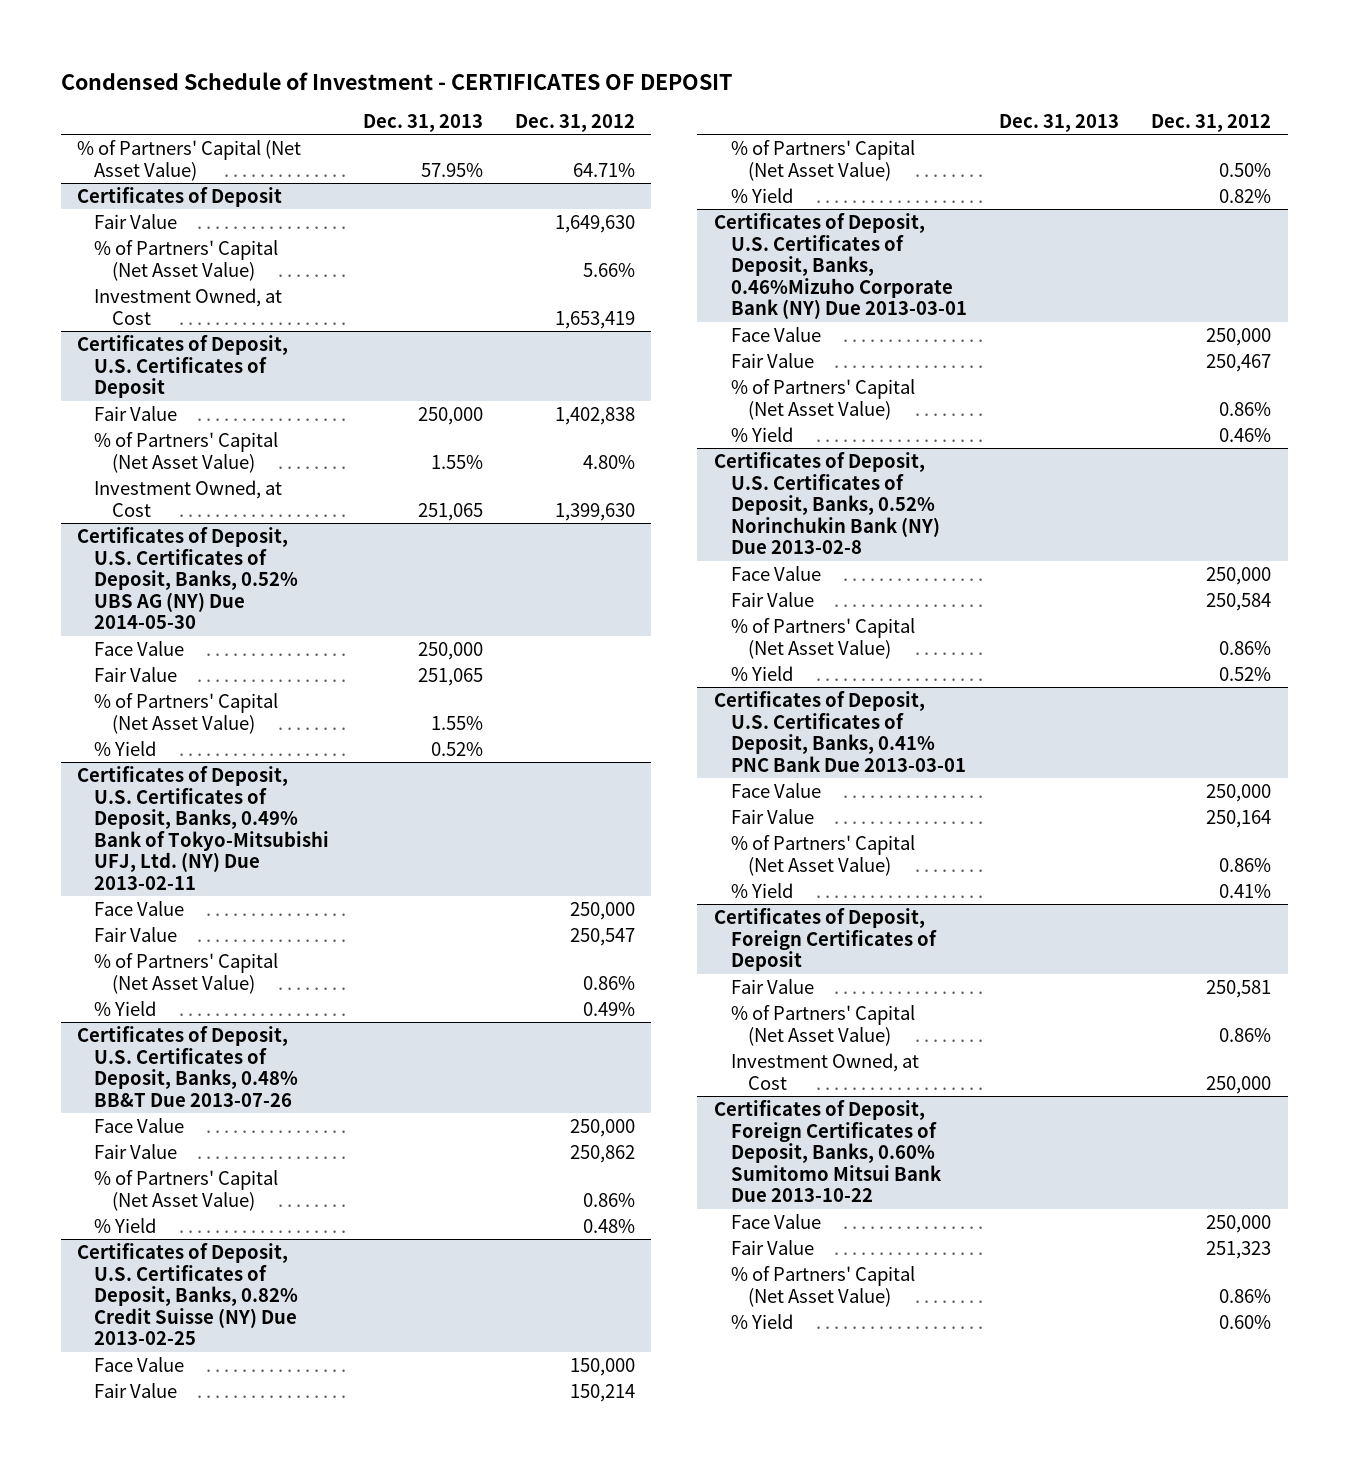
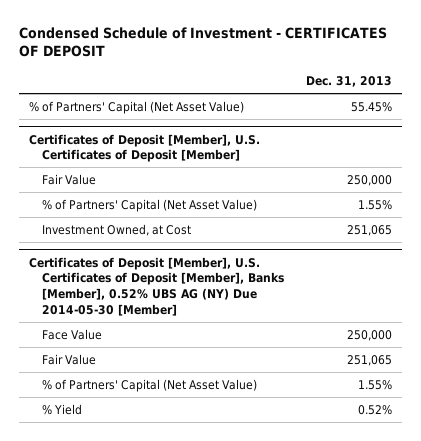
[514,113,635,132] Dec. 31, 2012 -> none
[77,186,283,207] Certificates of Deposit -> none
[94,213,178,229] Fair Value -> none
[94,239,279,281] % of Partners' Capital (Net Asset Value) -> none
[94,287,283,325] Investment Owned, at Cost -> none
[420,162,483,177] 57.95% -> [350,101,392,112] 55.45%
[77,334,289,399] Certificates of Deposit, U.S. Certificates of Deposit -> [29,133,261,163] Certificates of Deposit [Member], U.S. Certificates of Deposit [Member]
[77,526,299,630] Certificates of Deposit, U.S. Certificates of Deposit, Banks, 0.52% UBS AG (NY) Due 2014-05-30 -> [29,256,285,316] Certificates of Deposit [Member], U.S. Certificates of Deposit [Member], Banks [Member], 0.52% UBS AG (NY) Due 2014-05-30 [Member]
[77,765,330,890] Certificates of Deposit, U.S. Certificates of Deposit, Banks, 0.49% Bank of Tokyo-Mitsubishi UFJ, Ltd. (NY) Due 2013-02-11 -> none
[94,900,185,916] Face Value -> none
[94,926,178,942] Fair Value -> none
[94,952,279,994] % of Partners' Capital (Net Asset Value) -> none
[94,1000,157,1016] % Yield -> none
[77,1025,299,1107] Certificates of Deposit, U.S. Certificates of Deposit, Banks, 0.48% BB&T Due 2013-07-26 -> none
[94,1117,185,1133] Face Value -> none
[94,1143,178,1159] Fair Value -> none
[94,1169,279,1211] % of Partners' Capital (Net Asset Value) -> none
[94,1217,157,1233] % Yield -> none
[77,1242,299,1346] Certificates of Deposit, U.S. Certificates of Deposit, Banks, 0.82% Credit Suisse (NY) Due 2013-02-25 -> none
[94,1356,185,1372] Face Value -> none
[94,1382,178,1398] Fair Value -> none
[730,139,915,181] % of Partners' Capital (Net Asset Value) -> none
[730,187,793,203] % Yield -> none
[713,212,967,320] Certificates of Deposit, U.S. Certificates of Deposit, Banks, 0.46%Mizuho Corporate Bank (NY) Due 2013-03-01 -> none
[730,326,821,342] Face Value -> none
[730,352,814,368] Fair Value -> none
[730,378,915,420] % of Partners' Capital (Net Asset Value) -> none
[730,426,793,442] % Yield -> none
[713,451,940,555] Certificates of Deposit, U.S. Certificates of Deposit, Banks, 0.52% Norinchukin Bank (NY) Due 2013-02-8 -> none
[730,565,821,581] Face Value -> none
[730,591,814,607] Fair Value -> none
[730,617,915,659] % of Partners' Capital (Net Asset Value) -> none
[730,665,793,681] % Yield -> none
[713,690,966,772] Certificates of Deposit, U.S. Certificates of Deposit, Banks, 0.41% PNC Bank Due 2013-03-01 -> none
[730,782,821,798] Face Value -> none
[730,808,814,824] Fair Value -> none
[730,834,915,876] % of Partners' Capital (Net Asset Value) -> none
[730,882,793,898] % Yield -> none
[713,907,937,972] Certificates of Deposit, Foreign Certificates of Deposit -> none
[730,978,814,994] Fair Value -> none
[730,1004,915,1046] % of Partners' Capital (Net Asset Value) -> none
[730,1052,919,1090] Investment Owned, at Cost -> none
[713,1099,942,1203] Certificates of Deposit, Foreign Certificates of Deposit, Banks, 0.60% Sumitomo Mitsui Bank Due 2013-10-22 -> none
[730,1213,821,1229] Face Value -> none
[730,1239,814,1255] Fair Value -> none
[730,1265,915,1307] % of Partners' Capital (Net Asset Value) -> none
[730,1313,793,1329] % Yield -> none

